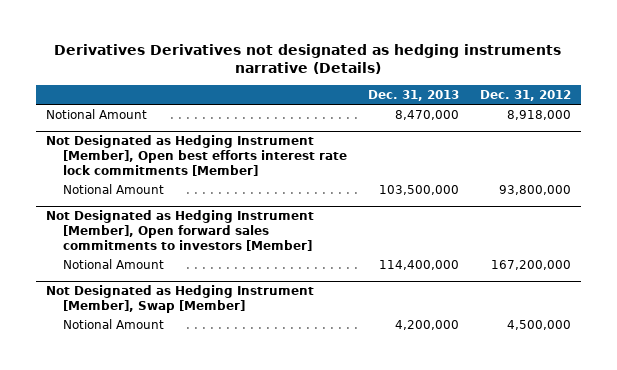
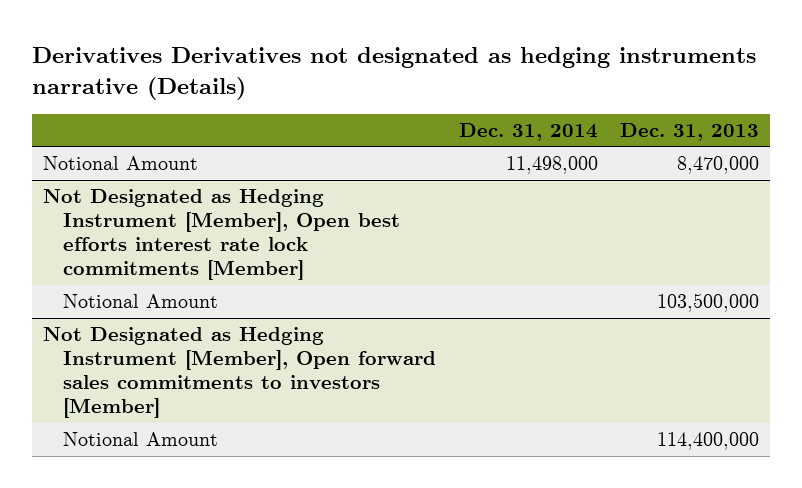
[479,90,571,102] Dec. 31, 2012 -> none
none -> [458,122,598,141] Dec. 31, 2014
[46,285,315,314] Not Designated as Hedging Instrument [Member], Swap [Member] -> none
[63,318,165,329] Notional Amount -> none

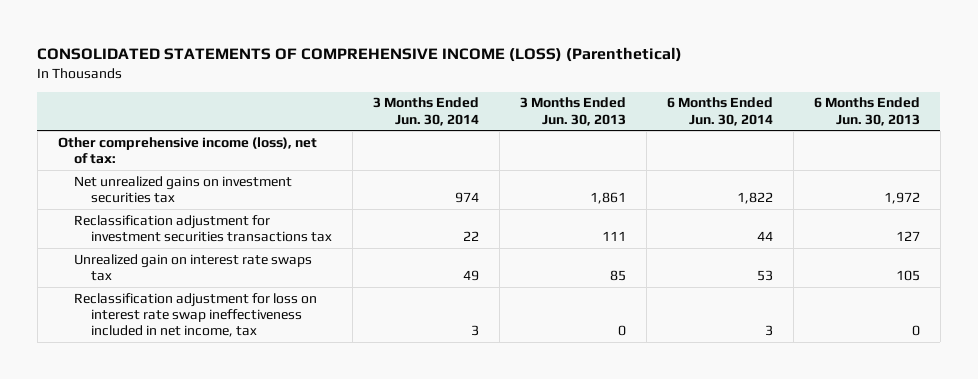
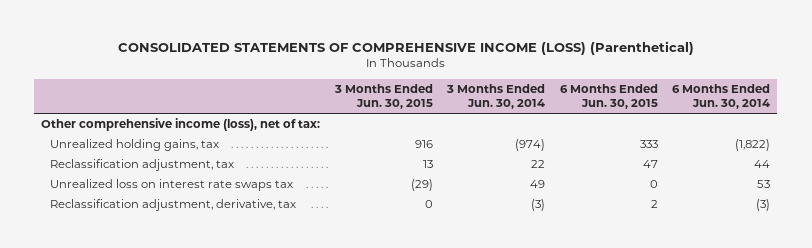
[519,97,626,126] 3 Months Ended Jun. 30, 2013 -> none
[813,97,920,126] 6 Months Ended Jun. 30, 2013 -> none
none -> [333,84,433,110] 3 Months Ended Jun. 30, 2015
none -> [559,84,658,110] 6 Months Ended Jun. 30, 2015
[74,175,293,204] Net unrealized gains on investment securities tax -> [49,139,219,152] Unrealized holding gains, tax
[454,192,479,204] 974 -> [515,139,546,152] (974)
[736,192,773,205] 1,822 -> [735,139,771,152] (1,822)
[74,214,332,243] Reclassification adjustment for investment securities transactions tax -> [49,159,234,172] Reclassification adjustment, tax
[74,253,313,282] Unrealized gain on interest rate swaps tax -> [49,179,293,192] Unrealized loss on interest rate swaps tax
[74,292,318,338] Reclassification adjustment for loss on interest rate swap ineffectiveness included in net income, tax -> [49,199,296,212] Reclassification adjustment, derivative, tax
[470,325,479,337] 3 -> [531,199,546,212] (3)
[764,325,773,337] 3 -> [756,199,771,212] (3)

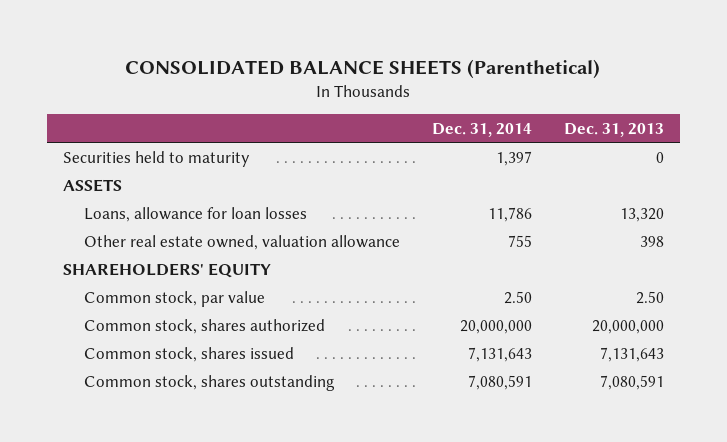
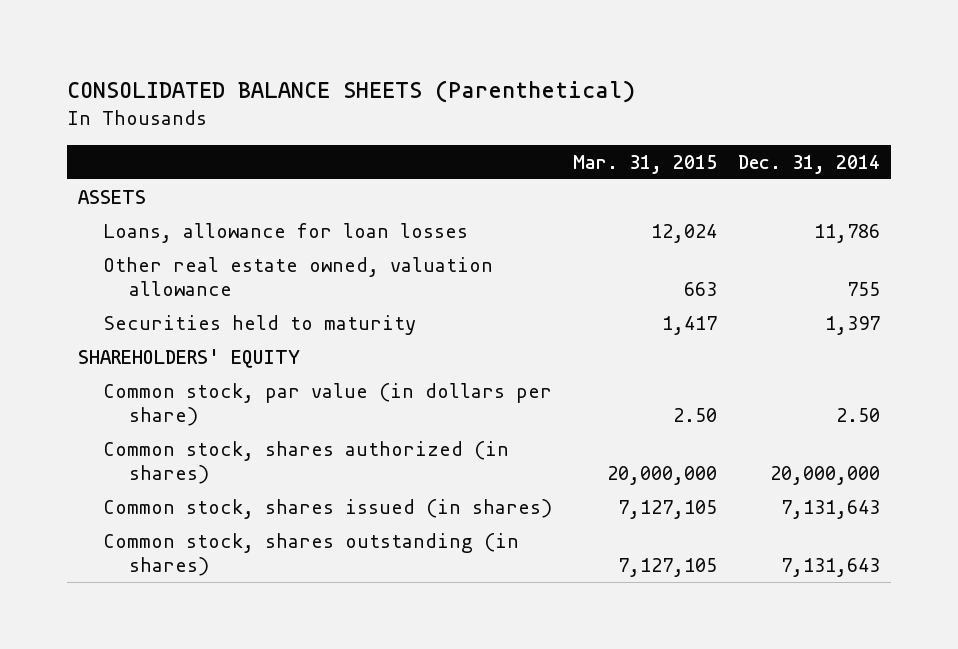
[563,122,664,137] Dec. 31, 2013 -> none
none -> [573,155,718,175] Mar. 31, 2015
[62,150,250,167] Securities held to maturity -> [103,314,417,335] Securities held to maturity
[83,290,265,307] Common stock, par value -> [103,382,553,427] Common stock, par value (in dollars per share)
[83,318,325,334] Common stock, shares authorized -> [103,440,510,485] Common stock, shares authorized (in shares)
[83,346,294,362] Common stock, shares issued -> [103,498,553,519] Common stock, shares issued (in shares)
[83,374,335,391] Common stock, shares outstanding -> [103,532,520,577] Common stock, shares outstanding (in shares)
[467,374,532,390] 7,080,591 -> [781,558,881,578] 7,131,643

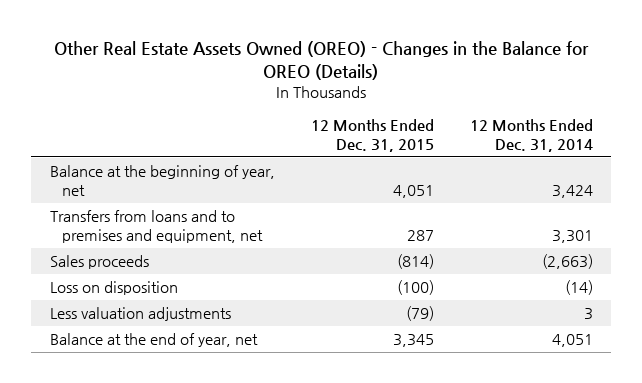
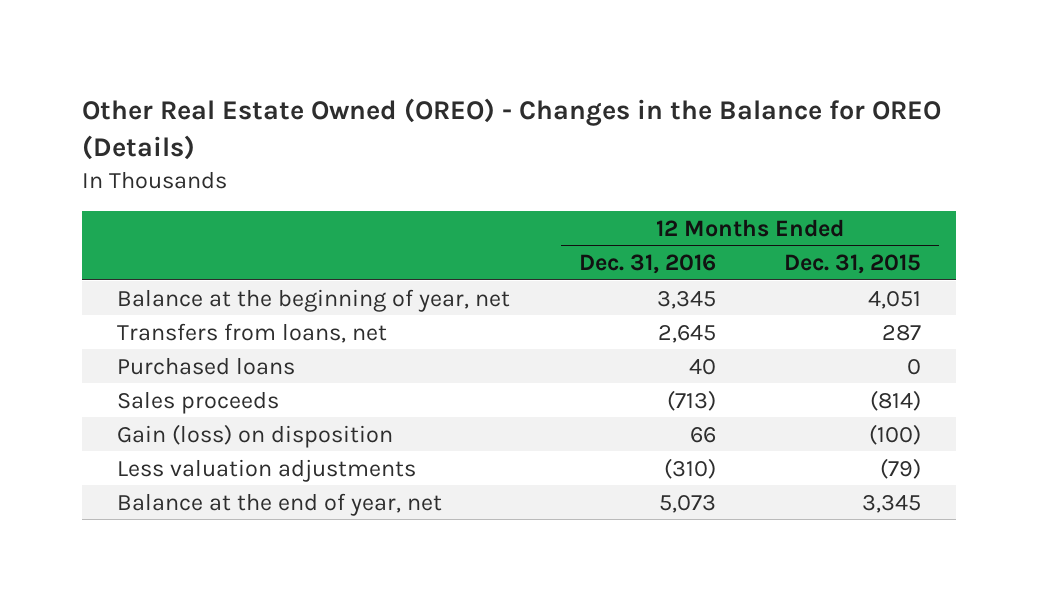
[54,41,590,81] Other Real Estate Assets Owned (OREO) - Changes in the Balance for OREO (Details) -> [82,98,942,160] Other Real Estate Owned (OREO) - Changes in the Balance for OREO (Details)
[469,119,593,152] 12 Months Ended Dec. 31, 2014 -> none
none -> [578,254,716,275] Dec. 31, 2016
[49,210,263,243] Transfers from loans and to premises and equipment, net -> [116,322,387,343] Transfers from loans, net
none -> [116,356,295,375] Purchased loans
[49,281,178,296] Loss on disposition -> [116,423,393,448] Gain (loss) on disposition

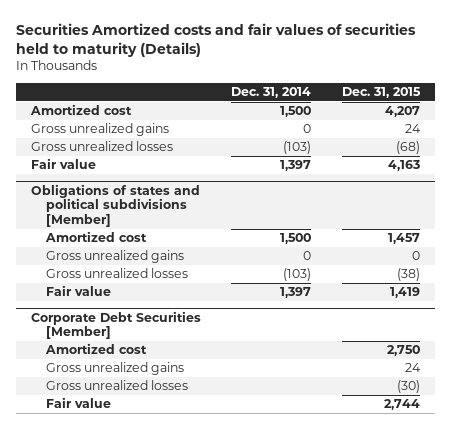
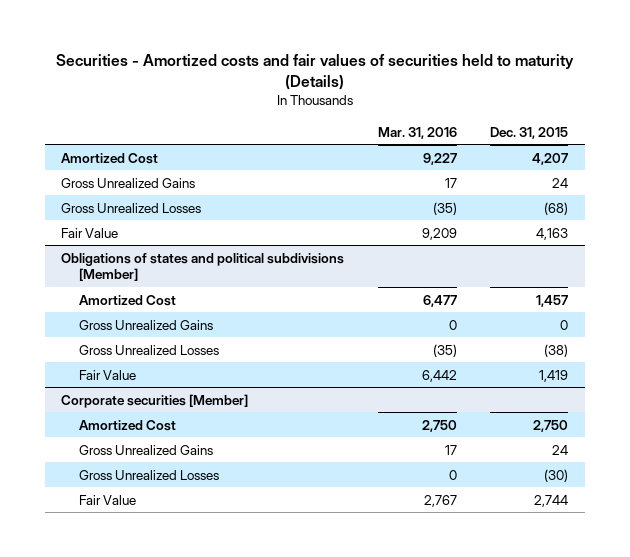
[15,22,416,57] Securities Amortized costs and fair values of securities held to maturity (Details) -> [55,53,574,91] Securities - Amortized costs and fair values of securities held to maturity (Details)
[231,87,312,99] Dec. 31, 2014 -> none
none -> [377,126,457,139] Mar. 31, 2016
[29,104,132,116] Amortized cost -> [61,152,159,164] Amortized Cost
[30,123,169,137] Gross unrealized gains -> [61,177,196,188] Gross Unrealized Gains
[30,141,173,152] Gross unrealized losses -> [61,202,202,213] Gross Unrealized Losses
[30,158,96,170] Fair value -> [61,227,119,238] Fair Value
[45,231,148,243] Amortized cost -> [79,294,177,306] Amortized Cost
[46,250,185,264] Gross unrealized gains -> [79,319,214,330] Gross Unrealized Gains
[46,268,189,279] Gross unrealized losses -> [79,344,220,355] Gross Unrealized Losses
[46,285,112,297] Fair value -> [79,369,137,380] Fair Value
[30,310,201,340] Corporate Debt Securities [Member] -> [61,393,249,408] Corporate securities [Member]
[45,343,148,355] Amortized cost -> [79,419,177,431] Amortized Cost
[46,362,185,376] Gross unrealized gains -> [79,444,214,455] Gross Unrealized Gains
[46,380,189,391] Gross unrealized losses -> [79,469,220,480] Gross Unrealized Losses
[46,397,112,409] Fair value -> [79,494,137,505] Fair Value

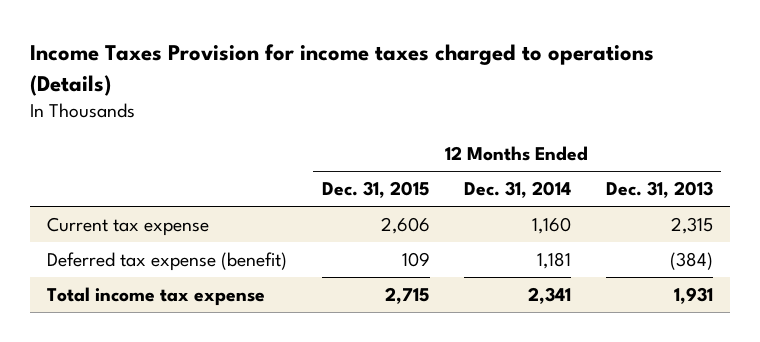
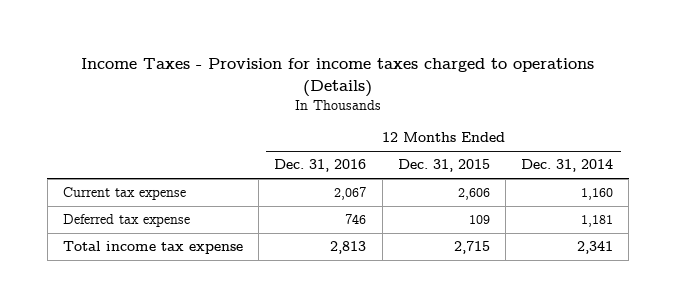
[30,44,655,96] Income Taxes Provision for income taxes charged to operations (Details) -> [81,58,595,97] Income Taxes - Provision for income taxes charged to operations (Details)
[605,181,713,199] Dec. 31, 2013 -> none
none -> [274,159,367,173] Dec. 31, 2016
[47,251,288,271] Deferred tax expense (benefit) -> [62,214,190,228] Deferred tax expense

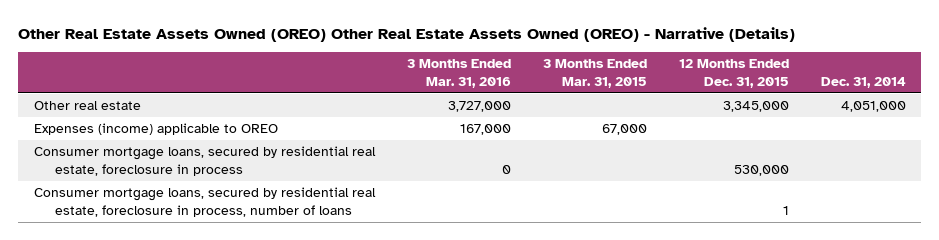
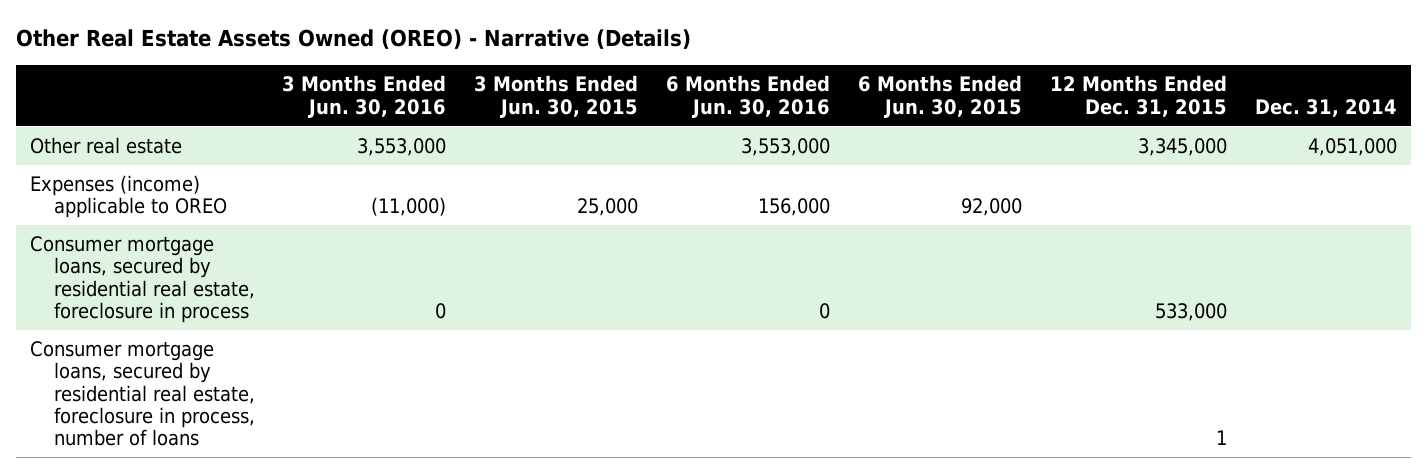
[17,26,795,42] Other Real Estate Assets Owned (OREO) Other Real Estate Assets Owned (OREO) - Narrative (Details) -> [16,29,692,50] Other Real Estate Assets Owned (OREO) - Narrative (Details)
[406,59,511,88] 3 Months Ended Mar. 31, 2016 -> none
[542,59,647,88] 3 Months Ended Mar. 31, 2015 -> none
none -> [282,75,447,118] 3 Months Ended Jun. 30, 2016
none -> [474,75,639,118] 3 Months Ended Jun. 30, 2015
none -> [666,75,831,118] 6 Months Ended Jun. 30, 2016
none -> [858,75,1023,118] 6 Months Ended Jun. 30, 2015
[733,164,789,176] 530,000 -> [1154,302,1227,321] 533,000

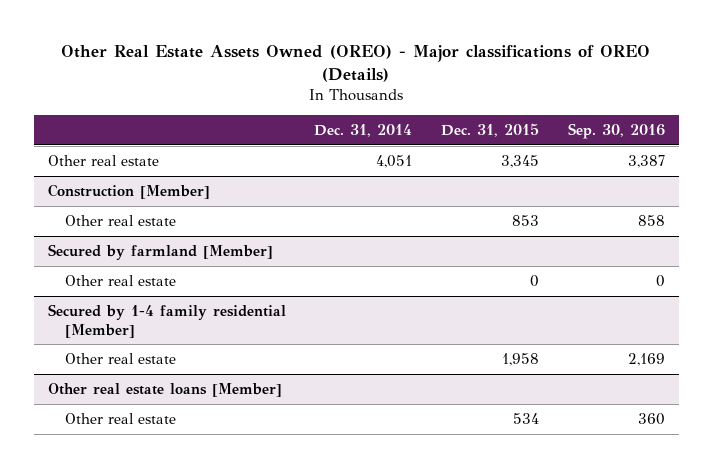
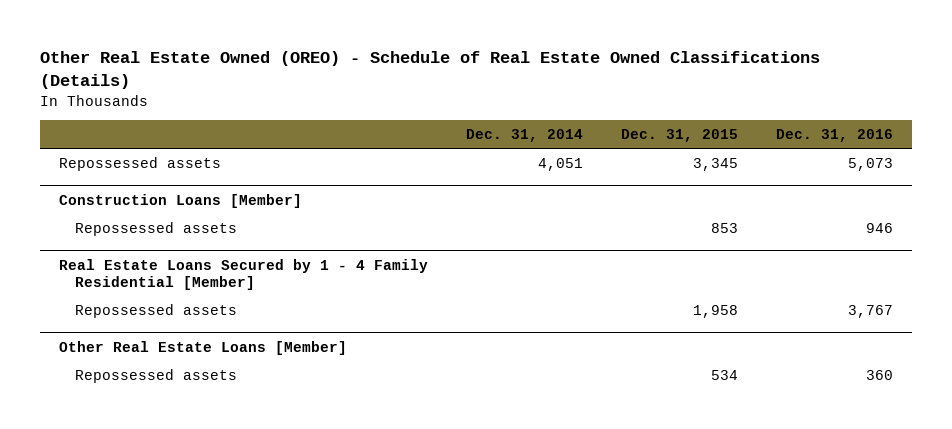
[61,44,651,82] Other Real Estate Assets Owned (OREO) - Major classifications of OREO (Details) -> [40,51,821,89] Other Real Estate Owned (OREO) - Schedule of Real Estate Owned Classifications (Details)
[567,122,665,139] Sep. 30, 2016 -> none
none -> [776,129,894,143] Dec. 31, 2016
[47,244,273,261] Secured by farmland [Member] -> none
[65,275,177,287] Other real estate -> none
[47,155,159,167] Other real estate -> [59,156,222,171] Repossessed assets
[47,184,210,200] Construction [Member] -> [59,193,303,208] Construction Loans [Member]
[65,215,177,227] Other real estate -> [75,221,238,236] Repossessed assets
[47,304,286,338] Secured by 1-4 family residential [Member] -> [59,258,429,291] Real Estate Loans Secured by 1 - 4 Family Residential [Member]
[65,353,177,365] Other real estate -> [75,303,238,318] Repossessed assets
[47,383,282,398] Other real estate loans [Member] -> [59,340,348,355] Other Real Estate Loans [Member]
[65,413,177,425] Other real estate -> [75,368,238,383] Repossessed assets

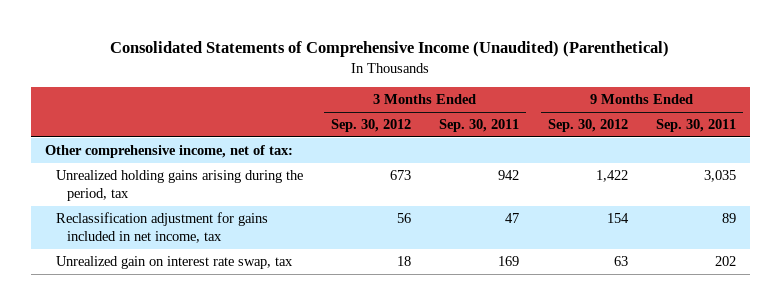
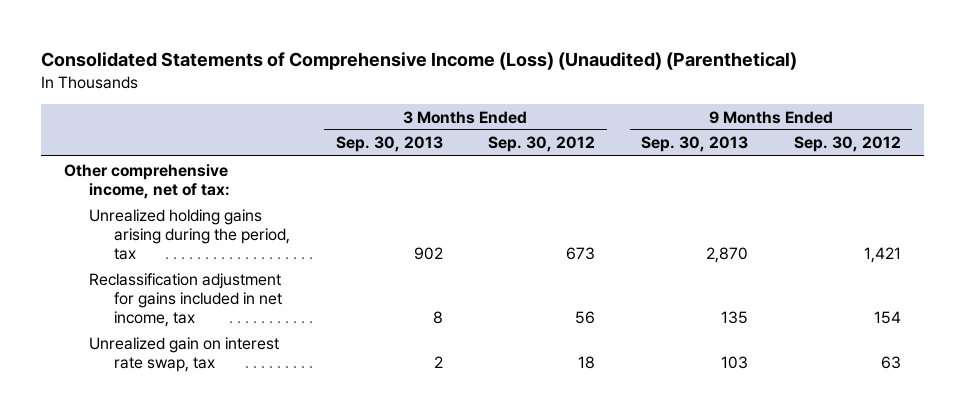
[110,41,670,58] Consolidated Statements of Comprehensive Income (Unaudited) (Parenthetical) -> [41,52,798,71] Consolidated Statements of Comprehensive Income (Loss) (Unaudited) (Parenthetical)
[439,119,520,133] Sep. 30, 2011 -> none
[655,119,736,133] Sep. 30, 2011 -> none
none -> [335,136,443,153] Sep. 30, 2013
none -> [641,136,749,153] Sep. 30, 2013
[595,170,628,183] 1,422 -> [863,247,901,264] 1,421

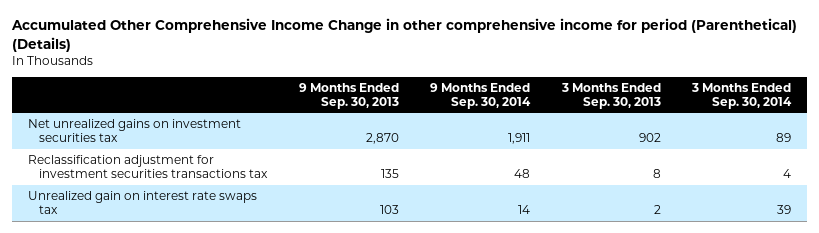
[41,52,798,71] Consolidated Statements of Comprehensive Income (Loss) (Unaudited) (Parenthetical) -> [10,18,797,52] Accumulated Other Comprehensive Income Change in other comprehensive income for period (Parenthetical) (Details)
[488,136,596,153] Sep. 30, 2012 -> none
[793,136,901,153] Sep. 30, 2012 -> none
none -> [430,82,532,109] 9 Months Ended Sep. 30, 2014
none -> [691,82,793,109] 3 Months Ended Sep. 30, 2014
[64,163,230,199] Other comprehensive income, net of tax: -> none
[88,208,290,261] Unrealized holding gains arising during the period, tax -> [27,119,241,142] Net unrealized gains on investment securities tax
[88,272,282,328] Reclassification adjustment for gains included in net income, tax -> [27,155,269,178] Reclassification adjustment for investment securities transactions tax
[88,336,279,372] Unrealized gain on interest rate swap, tax -> [27,191,257,214] Unrealized gain on interest rate swaps tax

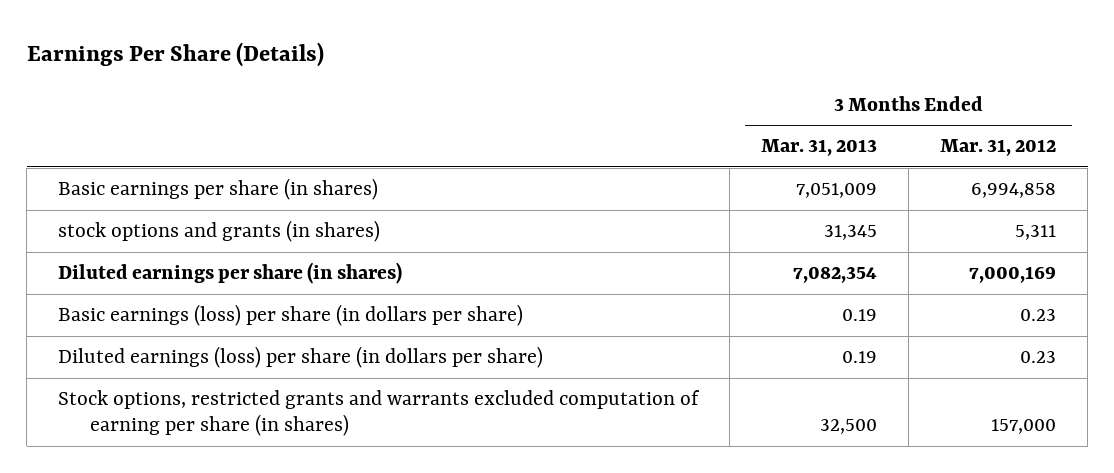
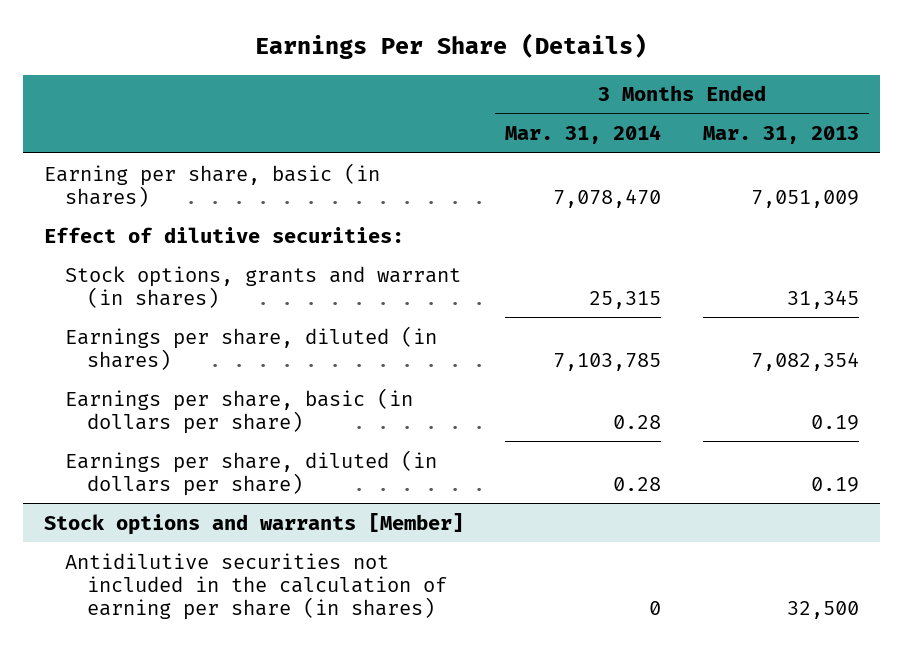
[940,139,1057,157] Mar. 31, 2012 -> none
none -> [505,125,662,145] Mar. 31, 2014
[58,178,379,201] Basic earnings per share (in shares) -> [43,162,380,207] Earning per share, basic (in shares)
none -> [43,226,404,243] Effect of dilutive securities:
[58,220,381,243] stock options and grants (in shares) -> [65,265,462,308] Stock options, grants and warrant (in shares)
[58,262,403,285] Diluted earnings per share (in shares) -> [65,325,438,370] Earnings per share, diluted (in shares)
[58,304,524,327] Basic earnings (loss) per share (in dollars per share) -> [65,387,414,434] Earnings per share, basic (in dollars per share)
[58,346,544,369] Diluted earnings (loss) per share (in dollars per share) -> [65,449,438,496] Earnings per share, diluted (in dollars per share)
none -> [43,512,464,535] Stock options and warrants [Member]
[58,390,701,437] Stock options, restricted grants and warrants excluded computation of earning per share (in shares) -> [65,552,447,621] Antidilutive securities not included in the calculation of earning per share (in shares)

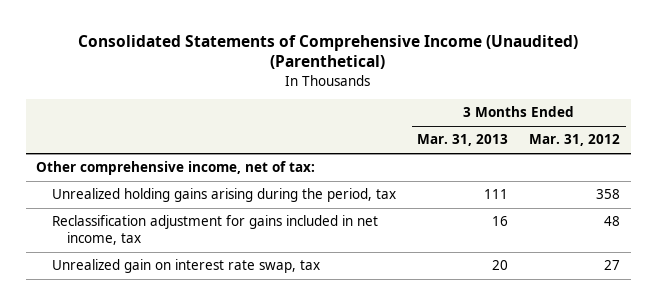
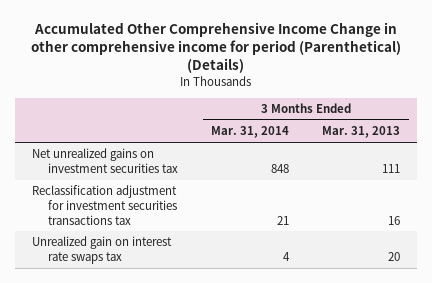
[78,34,579,70] Consolidated Statements of Comprehensive Income (Unaudited) (Parenthetical) -> [31,21,402,74] Accumulated Other Comprehensive Income Change in other comprehensive income for period (Parenthetical) (Details)
[529,134,621,147] Mar. 31, 2012 -> none
none -> [211,126,290,139] Mar. 31, 2014
[36,161,316,176] Other comprehensive income, net of tax: -> none
[51,215,378,246] Reclassification adjustment for gains included in net income, tax -> none
[51,188,396,203] Unrealized holding gains arising during the period, tax -> [32,148,178,174] Net unrealized gains on investment securities tax
none -> [32,185,178,225] Reclassification adjustment for investment securities transactions tax
[51,259,320,274] Unrealized gain on interest rate swap, tax -> [32,236,173,265] Unrealized gain on interest rate swaps tax

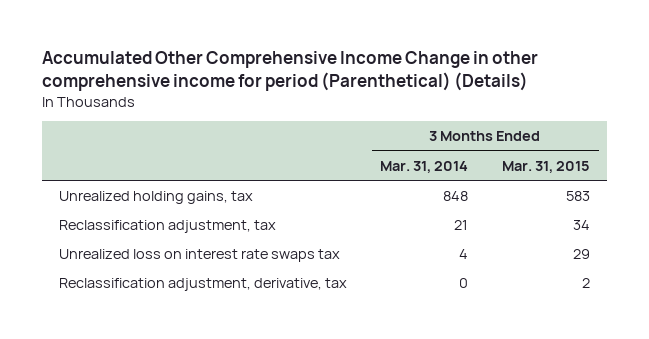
[322,126,401,139] Mar. 31, 2013 -> none
none -> [502,160,591,173] Mar. 31, 2015
[32,148,178,174] Net unrealized gains on investment securities tax -> [58,191,253,205] Unrealized holding gains, tax
[32,185,178,225] Reclassification adjustment for investment securities transactions tax -> [58,220,276,234] Reclassification adjustment, tax
[32,236,173,265] Unrealized gain on interest rate swaps tax -> [58,249,340,263] Unrealized loss on interest rate swaps tax
none -> [58,278,347,292] Reclassification adjustment, derivative, tax

